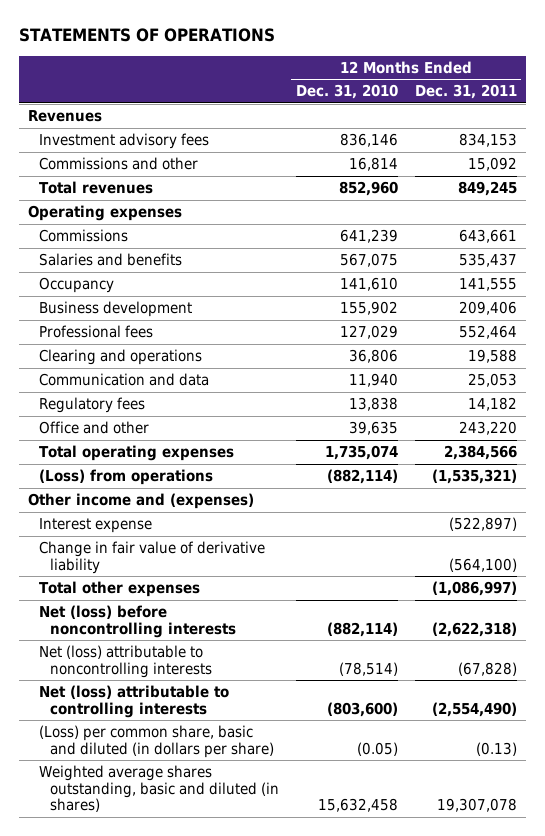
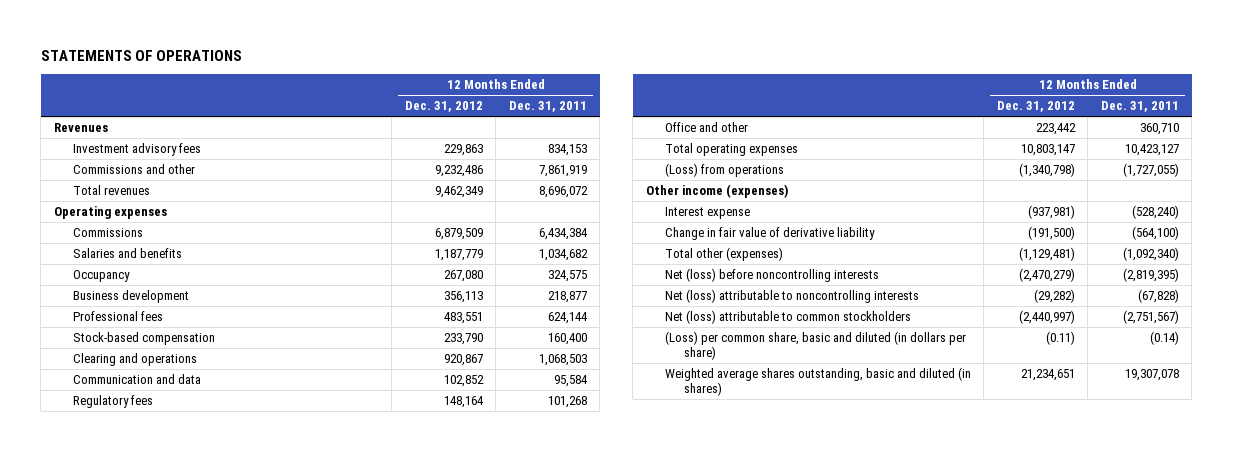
[295,84,398,100] Dec. 31, 2010 -> none
none -> [404,101,483,113] Dec. 31, 2012
[467,157,517,172] 15,092 -> [538,165,587,178] 7,861,919
[457,181,517,197] 849,245 -> [538,186,588,199] 8,696,072
[458,229,517,244] 643,661 -> [538,228,588,241] 6,434,384
[458,253,517,268] 535,437 -> [538,249,588,262] 1,034,682
[458,278,517,292] 141,555 -> [547,270,587,283] 324,575
[458,301,517,316] 209,406 -> [547,291,587,304] 218,877
[458,325,517,340] 552,464 -> [547,312,588,325] 624,144
none -> [72,332,215,346] Stock-based compensation
[467,349,517,364] 19,588 -> [538,354,587,367] 1,068,503
[467,373,517,388] 25,053 -> [553,375,588,388] 95,584
[467,397,517,412] 14,182 -> [547,396,587,409] 101,268
[458,421,517,436] 243,220 -> [1139,123,1179,136] 360,710
[443,445,517,461] 2,384,566 -> [1124,144,1179,157] 10,423,127
[431,469,517,485] (1,535,321) -> [1122,163,1179,178] (1,727,055)
[27,493,254,510] Other income and (expenses) -> [645,184,788,199] Other income (expenses)
[448,517,517,532] (522,897) -> [1131,205,1179,220] (528,240)
[38,581,200,598] Total other expenses -> [665,247,784,262] Total other (expenses)
[431,581,517,597] (1,086,997) -> [1122,247,1179,262] (1,092,340)
[431,621,517,637] (2,622,318) -> [1122,268,1179,283] (2,819,395)
[38,685,229,718] Net (loss) attributable to controlling interests -> [665,310,912,325] Net (loss) attributable to common stockholders
[431,701,517,717] (2,554,490) -> [1122,310,1179,325] (2,751,567)
[475,741,517,756] (0.13) -> [1149,331,1179,346] (0.14)

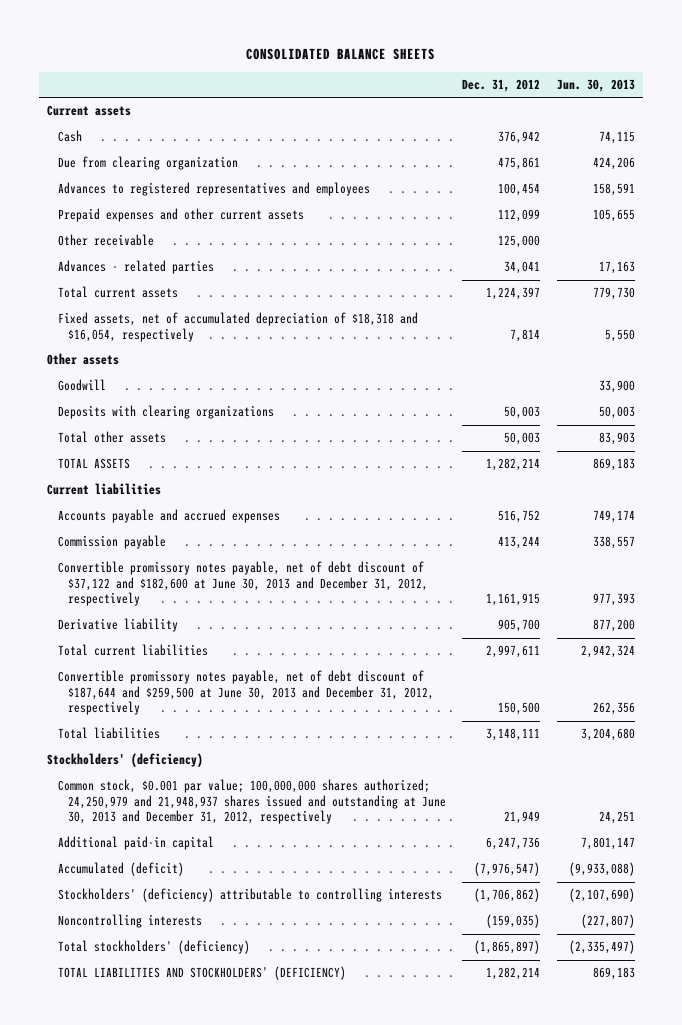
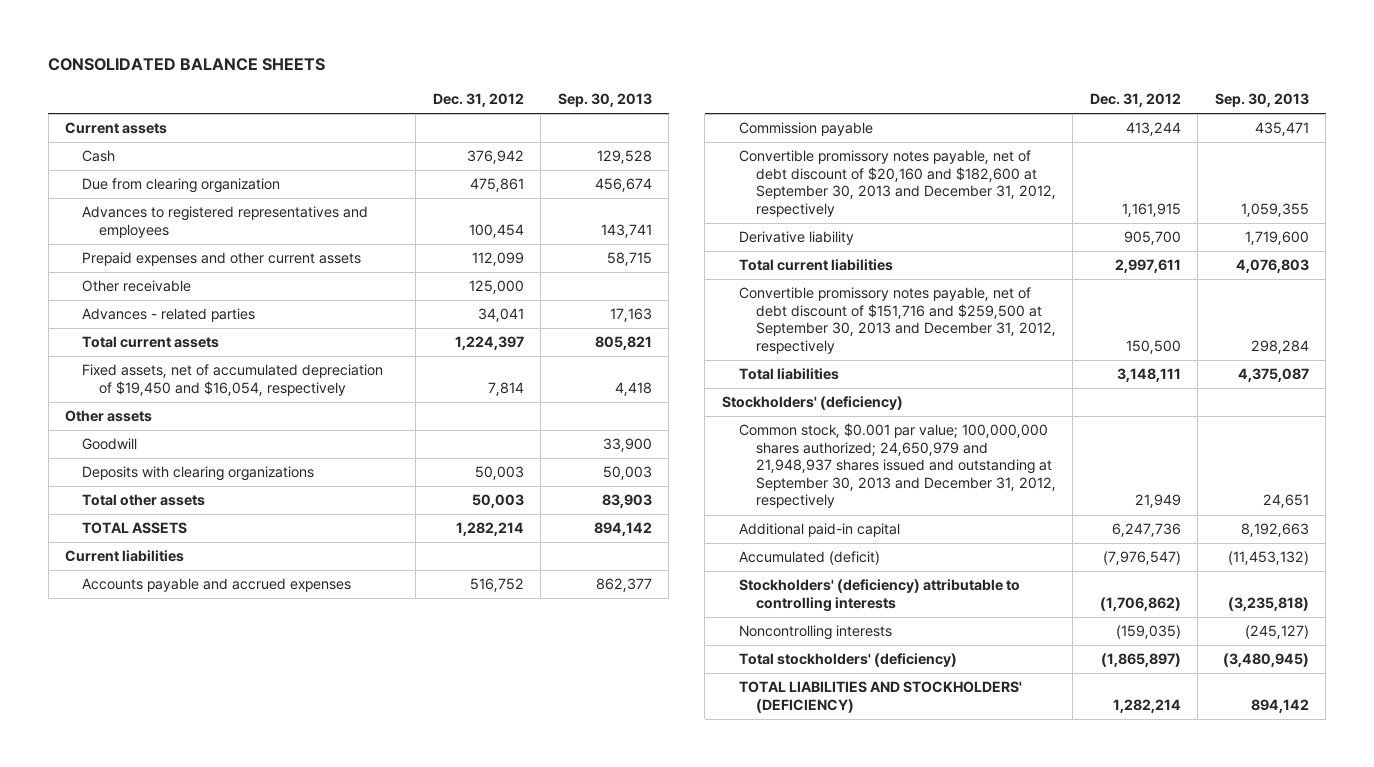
[556,79,635,93] Jun. 30, 2013 -> none
none -> [557,93,652,108] Sep. 30, 2013
[57,312,418,342] Fixed assets, net of accumulated depreciation of $18,318 and $16,054, respectively -> [81,364,383,396] Fixed assets, net of accumulated depreciation of $19,450 and $16,054, respectively
[57,561,429,607] Convertible promissory notes payable, net of debt discount of $37,122 and $182,600 at June 30, 2013 and December 31, 2012, respectively -> [738,150,1056,217] Convertible promissory notes payable, net of debt discount of $20,160 and $182,600 at September 30, 2013 and December 31, 2012, respectively
[57,670,435,716] Convertible promissory notes payable, net of debt discount of $187,644 and $259,500 at June 30, 2013 and December 31, 2012, respectively -> [738,287,1056,354] Convertible promissory notes payable, net of debt discount of $151,716 and $259,500 at September 30, 2013 and December 31, 2012, respectively
[57,779,447,825] Common stock, $0.001 par value; 100,000,000 shares authorized; 24,250,979 and 21,948,937 shares issued and outstanding at June 30, 2013 and December 31, 2012, respectively -> [738,423,1056,509] Common stock, $0.001 par value; 100,000,000 shares authorized; 24,650,979 and 21,948,937 shares issued and outstanding at September 30, 2013 and December 31, 2012, respectively

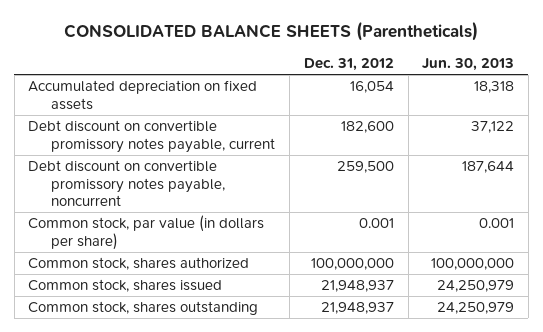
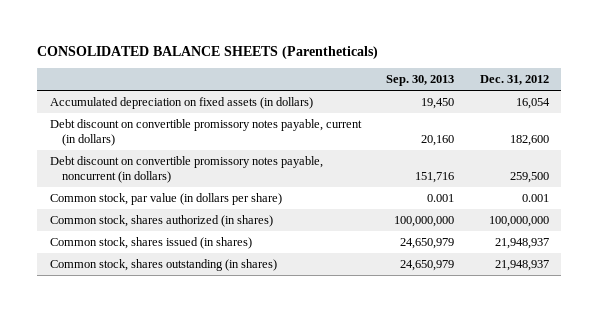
[422,58,515,72] Jun. 30, 2013 -> none
none -> [386,75,455,87] Sep. 30, 2013
[28,79,258,110] Accumulated depreciation on fixed assets -> [49,96,313,109] Accumulated depreciation on fixed assets (in dollars)
[28,119,276,153] Debt discount on convertible promissory notes payable, current -> [49,118,362,146] Debt discount on convertible promissory notes payable, current (in dollars)
[28,159,226,207] Debt discount on convertible promissory notes payable, noncurrent -> [49,155,323,183] Debt discount on convertible promissory notes payable, noncurrent (in dollars)
[28,256,250,270] Common stock, shares authorized -> [49,214,273,227] Common stock, shares authorized (in shares)
[28,278,223,292] Common stock, shares issued -> [49,236,252,249] Common stock, shares issued (in shares)
[28,300,259,315] Common stock, shares outstanding -> [49,258,277,271] Common stock, shares outstanding (in shares)

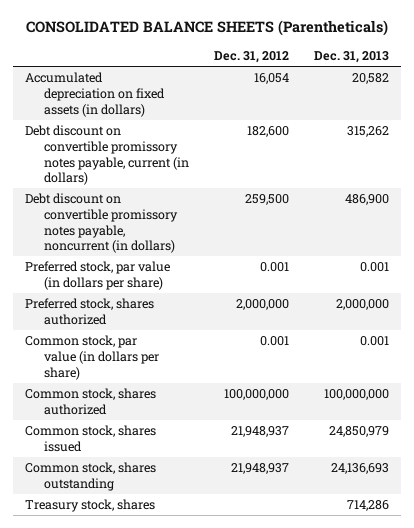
[386,75,455,87] Sep. 30, 2013 -> none
none -> [313,51,389,64] Dec. 31, 2013
none -> [24,261,170,290] Preferred stock, par value (in dollars per share)
none -> [24,298,154,325] Preferred stock, shares authorized
[49,214,273,227] Common stock, shares authorized (in shares) -> [24,388,156,415] Common stock, shares authorized
[49,236,252,249] Common stock, shares issued (in shares) -> [24,425,156,452] Common stock, shares issued
[49,258,277,271] Common stock, shares outstanding (in shares) -> [24,462,156,491] Common stock, shares outstanding
none -> [24,499,155,513] Treasury stock, shares

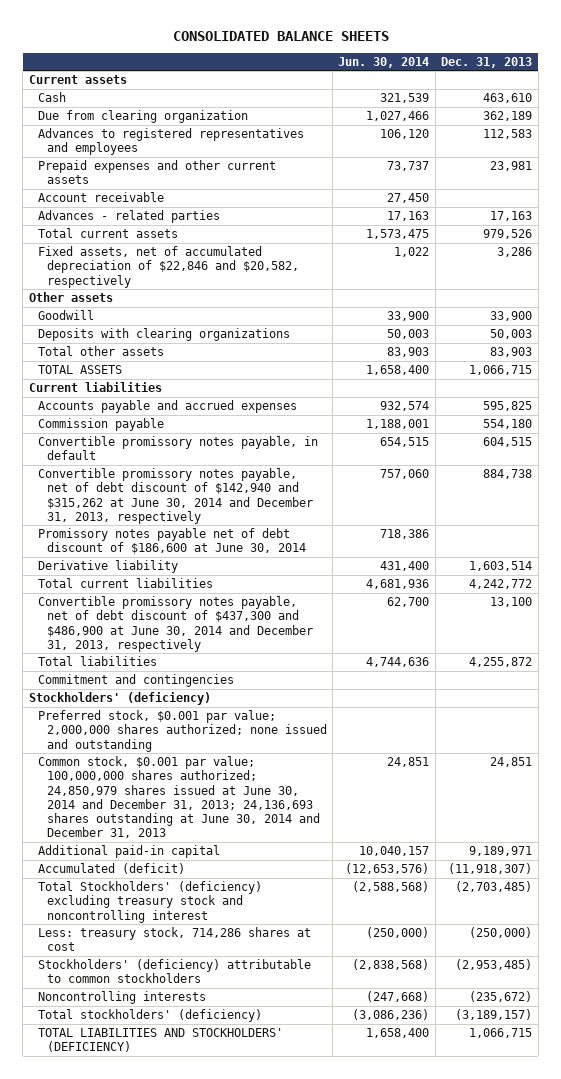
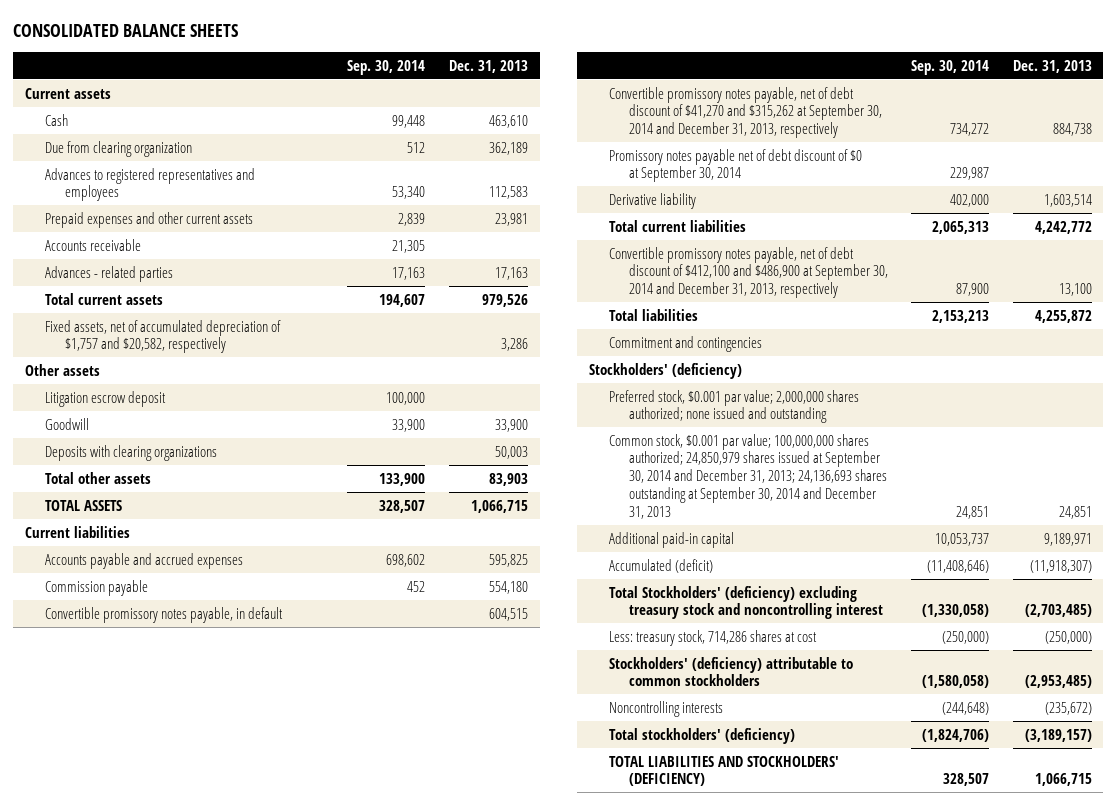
[338,57,430,69] Jun. 30, 2014 -> none
none -> [347,59,426,75] Sep. 30, 2014
[37,192,164,203] Account receivable -> [45,238,142,251] Accounts receivable
[37,246,299,288] Fixed assets, net of accumulated depreciation of $22,846 and $20,582, respectively -> [45,319,282,354] Fixed assets, net of accumulated depreciation of $1,757 and $20,582, respectively
none -> [45,390,167,407] Litigation escrow deposit
[37,468,313,524] Convertible promissory notes payable, net of debt discount of $142,940 and $315,262 at June 30, 2014 and December 31, 2013, respectively -> [608,86,882,139] Convertible promissory notes payable, net of debt discount of $41,270 and $315,262 at September 30, 2014 and December 31, 2013, respectively
[37,528,306,555] Promissory notes payable net of debt discount of $186,600 at June 30, 2014 -> [608,148,862,183] Promissory notes payable net of debt discount of $0 at September 30, 2014
[37,596,313,652] Convertible promissory notes payable, net of debt discount of $437,300 and $486,900 at June 30, 2014 and December 31, 2013, respectively -> [608,246,888,299] Convertible promissory notes payable, net of debt discount of $412,100 and $486,900 at September 30, 2014 and December 31, 2013, respectively
[37,756,320,839] Common stock, $0.001 par value; 100,000,000 shares authorized; 24,850,979 shares issued at June 30, 2014 and December 31, 2013; 24,136,693 shares outstanding at June 30, 2014 and December 31, 2013 -> [608,433,887,519] Common stock, $0.001 par value; 100,000,000 shares authorized; 24,850,979 shares issued at September 30, 2014 and December 31, 2013; 24,136,693 shares outstanding at September 30, 2014 and December 31, 2013

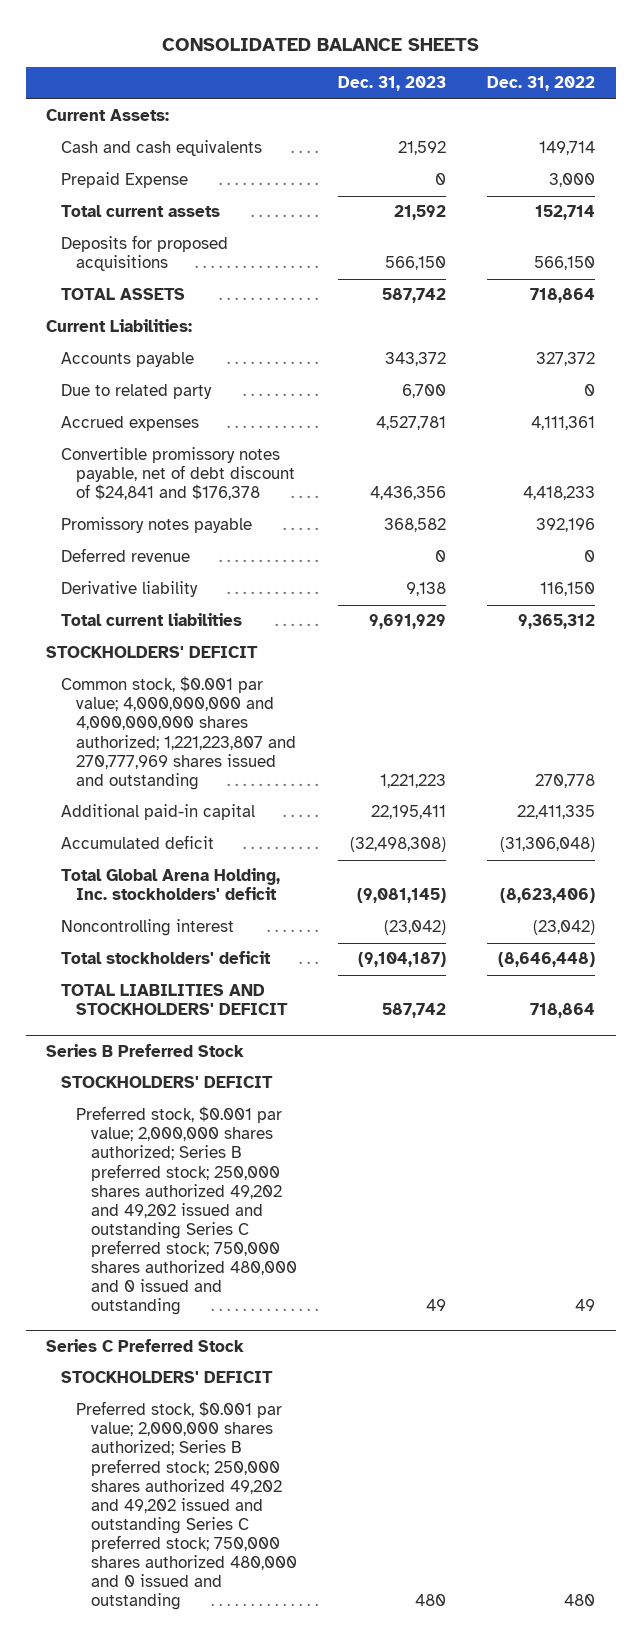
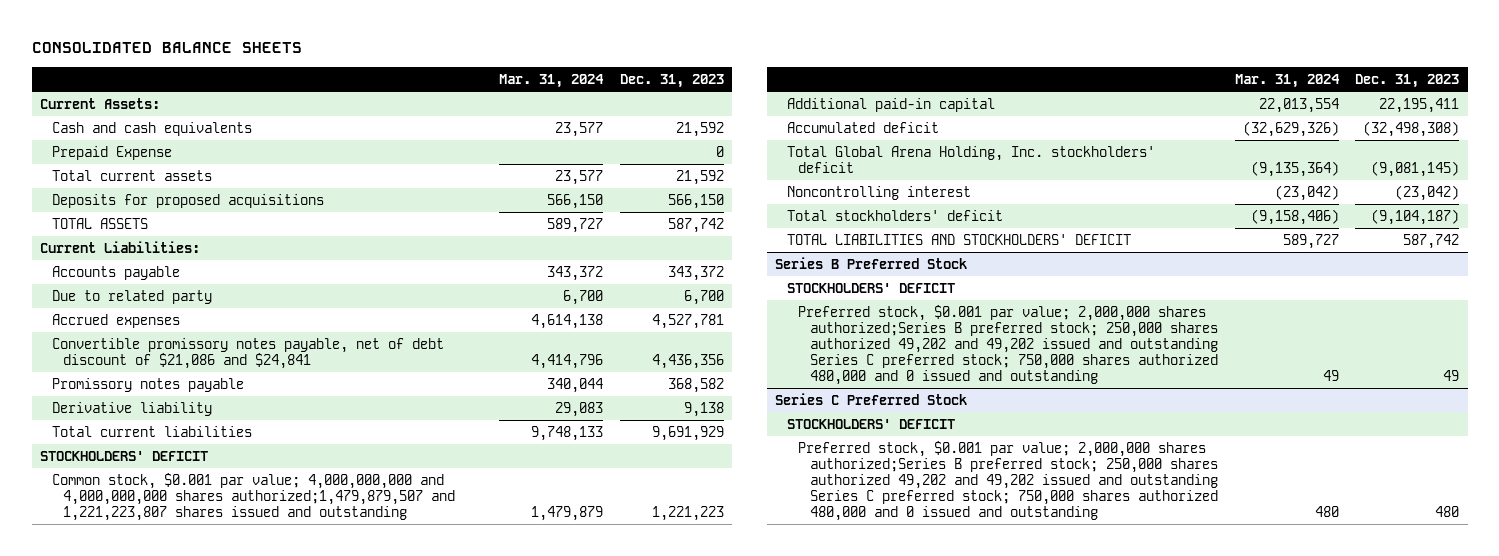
[487,76,596,92] Dec. 31, 2022 -> none
none -> [499,74,605,89] Mar. 31, 2024
[61,447,296,501] Convertible promissory notes payable, net of debt discount of $24,841 and $176,378 -> [51,337,444,369] Convertible promissory notes payable, net of debt discount of $21,086 and $24,841
[61,548,191,563] Deferred revenue -> none
[61,676,297,790] Common stock, $0.001 par value; 4,000,000,000 and 4,000,000,000 shares authorized; 1,221,223,807 and 270,777,969 shares issued and outstanding -> [51,472,456,521] Common stock, $0.001 par value; 4,000,000,000 and 4,000,000,000 shares authorized;1,479,879,507 and 1,221,223,807 shares issued and outstanding
[76,1106,297,1316] Preferred stock, $0.001 par value; 2,000,000 shares authorized; Series B preferred stock; 250,000 shares authorized 49,202 and 49,202 issued and outstanding Series C preferred stock; 750,000 shares authorized 480,000 and 0 issued and outstanding -> [798,304,1218,386] Preferred stock, $0.001 par value; 2,000,000 shares authorized;Series B preferred stock; 250,000 shares authorized 49,202 and 49,202 issued and outstanding Series C preferred stock; 750,000 shares authorized 480,000 and 0 issued and outstanding
[76,1401,297,1611] Preferred stock, $0.001 par value; 2,000,000 shares authorized; Series B preferred stock; 250,000 shares authorized 49,202 and 49,202 issued and outstanding Series C preferred stock; 750,000 shares authorized 480,000 and 0 issued and outstanding -> [798,440,1218,522] Preferred stock, $0.001 par value; 2,000,000 shares authorized;Series B preferred stock; 250,000 shares authorized 49,202 and 49,202 issued and outstanding Series C preferred stock; 750,000 shares authorized 480,000 and 0 issued and outstanding

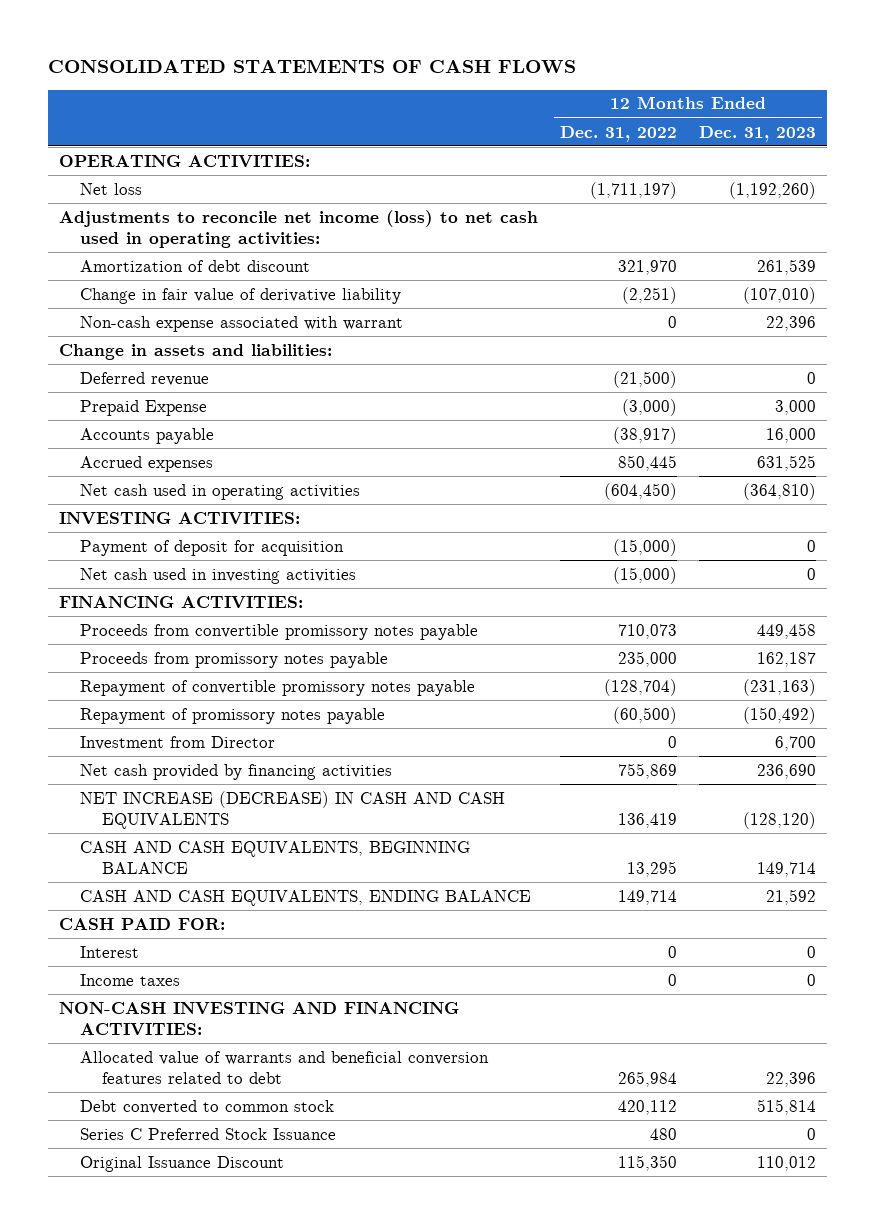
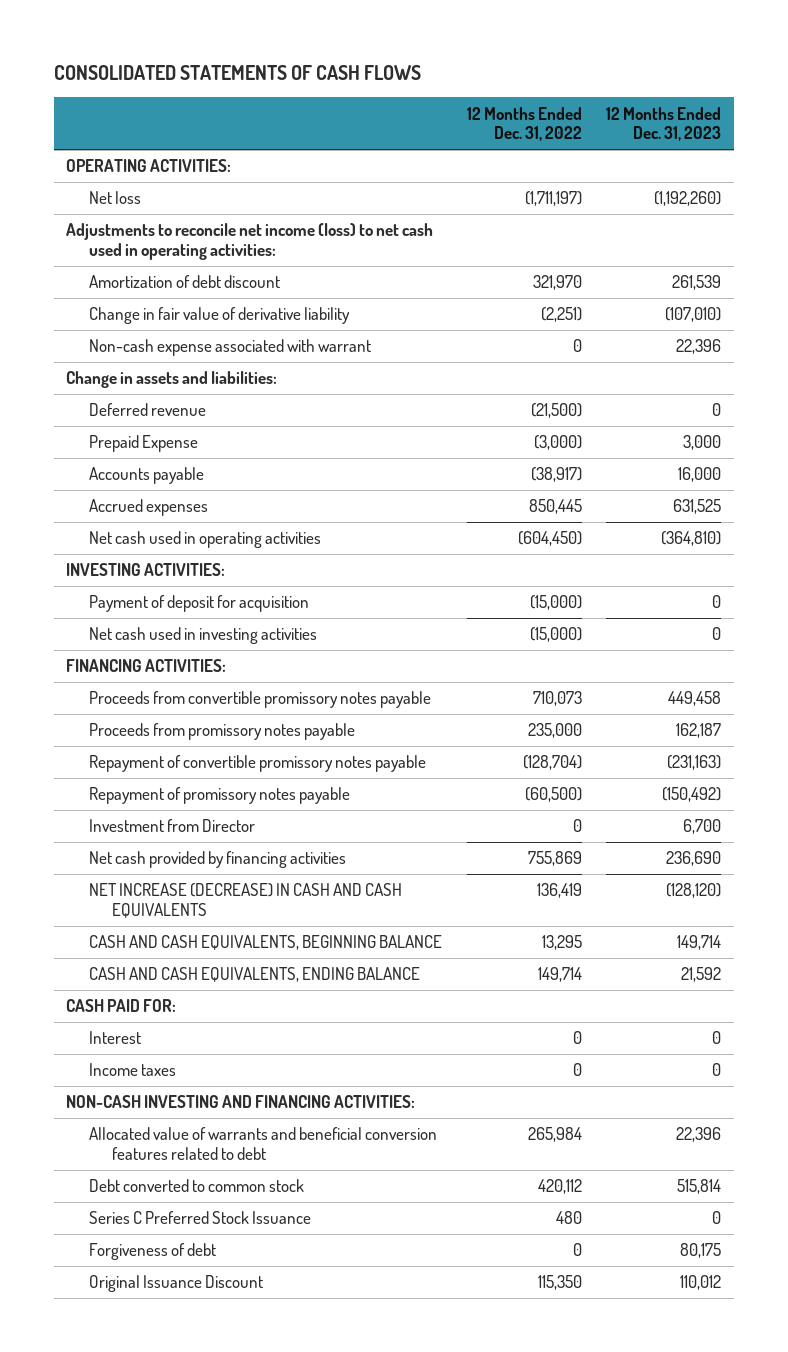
none -> [89,1243,217,1261] Forgiveness of debt

